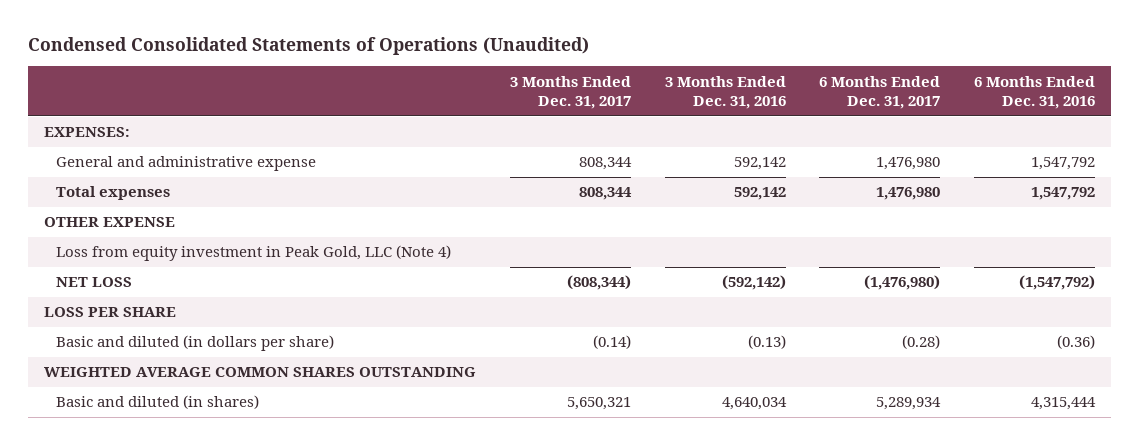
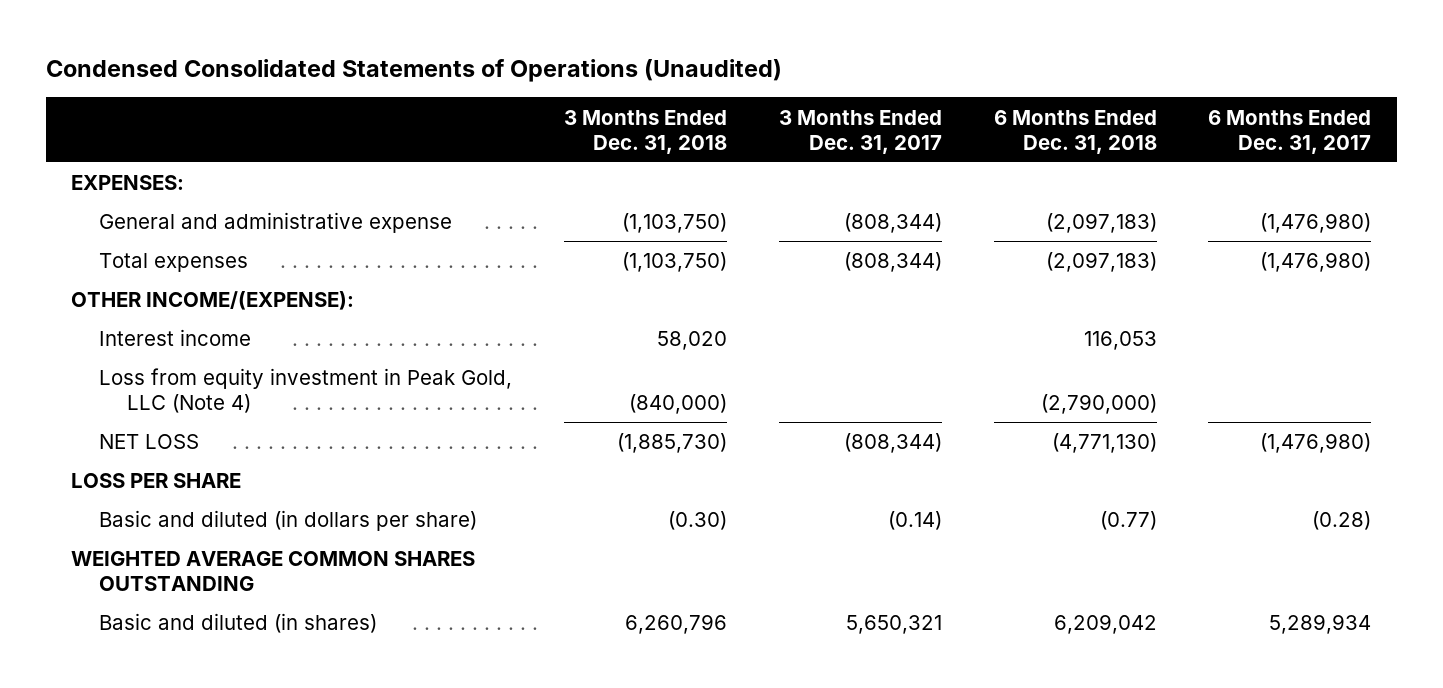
[664,75,786,110] 3 Months Ended Dec. 31, 2016 -> none
[973,75,1095,110] 6 Months Ended Dec. 31, 2016 -> none
none -> [564,109,728,154] 3 Months Ended Dec. 31, 2018
none -> [993,109,1157,154] 6 Months Ended Dec. 31, 2018
[578,157,632,171] 808,344 -> [843,213,942,234] (808,344)
[876,157,941,171] 1,476,980 -> [1260,213,1372,234] (1,476,980)
[578,187,632,201] 808,344 -> [843,252,942,273] (808,344)
[876,187,941,201] 1,476,980 -> [1260,252,1372,273] (1,476,980)
[44,217,176,228] OTHER EXPENSE -> [71,291,355,311] OTHER INCOME/(EXPENSE):
none -> [99,329,252,347] Interest income

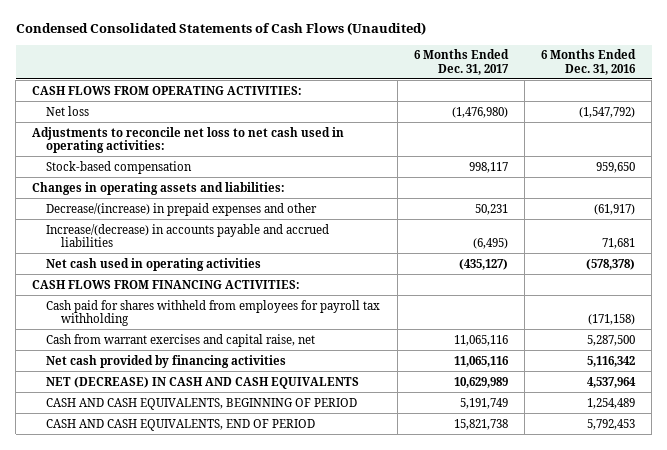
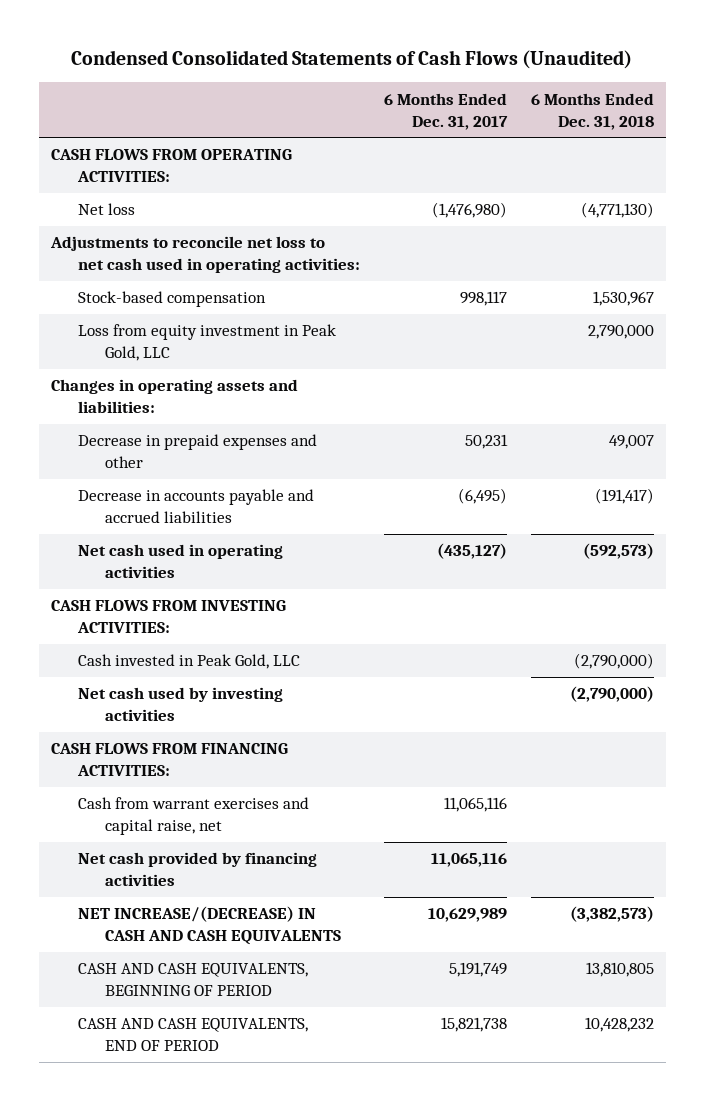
[540,49,636,75] 6 Months Ended Dec. 31, 2016 -> none
none -> [531,92,655,130] 6 Months Ended Dec. 31, 2018
none -> [78,324,337,362] Loss from equity investment in Peak Gold, LLC
[46,202,318,216] Decrease/(increase) in prepaid expenses and other -> [78,434,318,469] Decrease in prepaid expenses and other
[46,223,330,247] Increase/(decrease) in accounts payable and accrued liabilities -> [78,489,315,524] Decrease in accounts payable and accrued liabilities
none -> [50,600,286,634] CASH FLOWS FROM INVESTING ACTIVITIES:
none -> [78,654,301,670] Cash invested in Peak Gold, LLC
none -> [78,687,284,722] Net cash used by investing activities
[46,299,381,326] Cash paid for shares withheld from employees for payroll tax withholding -> none
[46,376,360,389] NET (DECREASE) IN CASH AND CASH EQUIVALENTS -> [78,906,342,946] NET INCREASE/(DECREASE) IN CASH AND CASH EQUIVALENTS

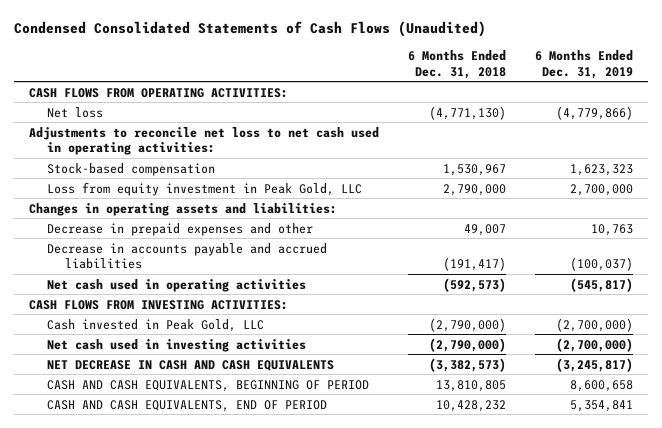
[384,92,509,130] 6 Months Ended Dec. 31, 2017 -> none
none -> [535,50,634,79] 6 Months Ended Dec. 31, 2019
[50,743,288,777] CASH FLOWS FROM FINANCING ACTIVITIES: -> none
[78,797,310,836] Cash from warrant exercises and capital raise, net -> none
[78,852,318,887] Net cash provided by financing activities -> none
[78,687,284,722] Net cash used by investing activities -> [46,338,306,352] Net cash used in investing activities
[78,906,342,946] NET INCREASE/(DECREASE) IN CASH AND CASH EQUIVALENTS -> [46,359,334,371] NET DECREASE IN CASH AND CASH EQUIVALENTS

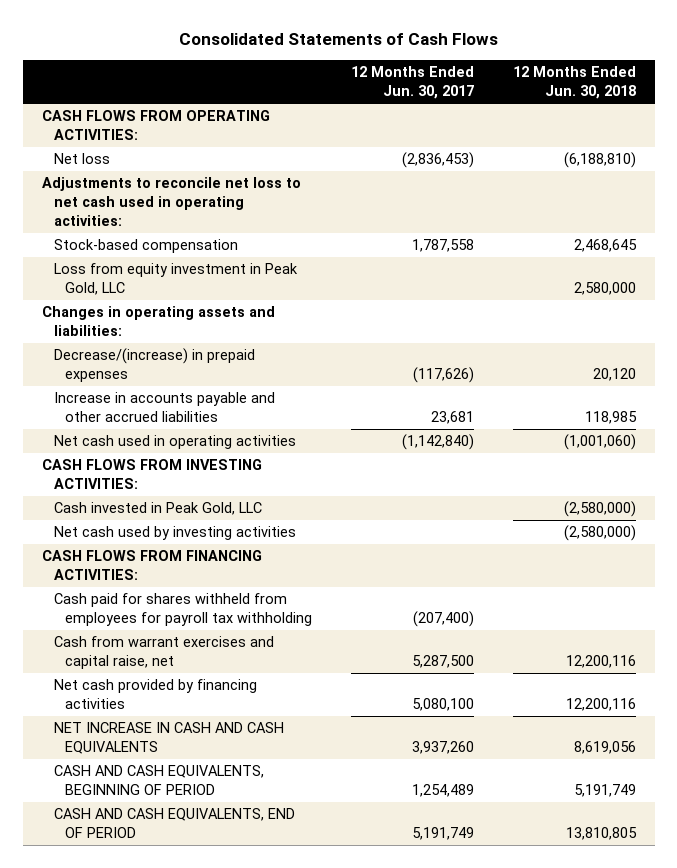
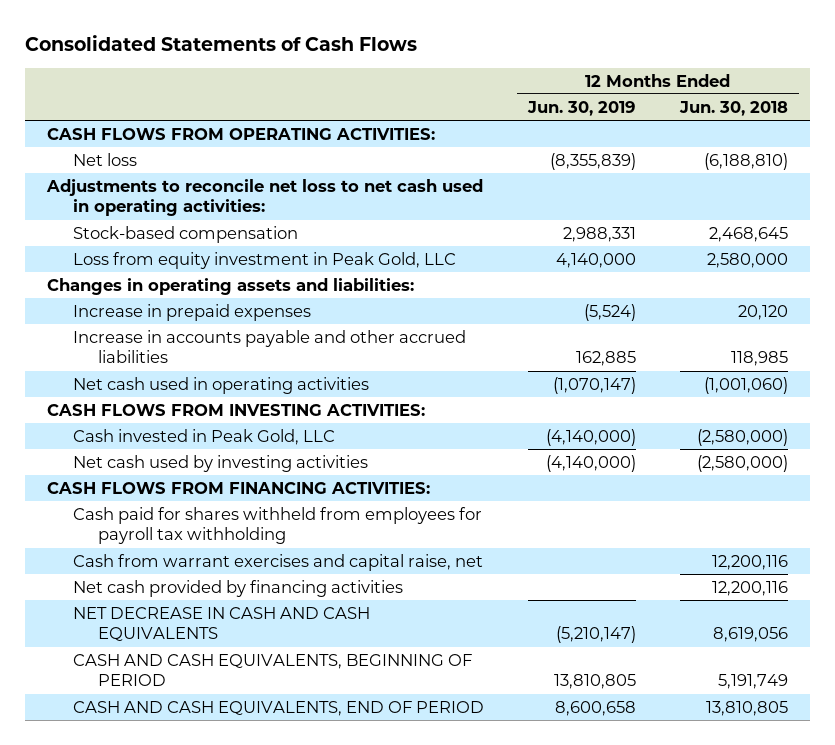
[350,66,474,100] 12 Months Ended Jun. 30, 2017 -> none
none -> [526,101,636,117] Jun. 30, 2019
[53,348,255,383] Decrease/(increase) in prepaid expenses -> [72,304,311,322] Increase in prepaid expenses
[53,722,284,755] NET INCREASE IN CASH AND CASH EQUIVALENTS -> [72,607,370,642] NET DECREASE IN CASH AND CASH EQUIVALENTS

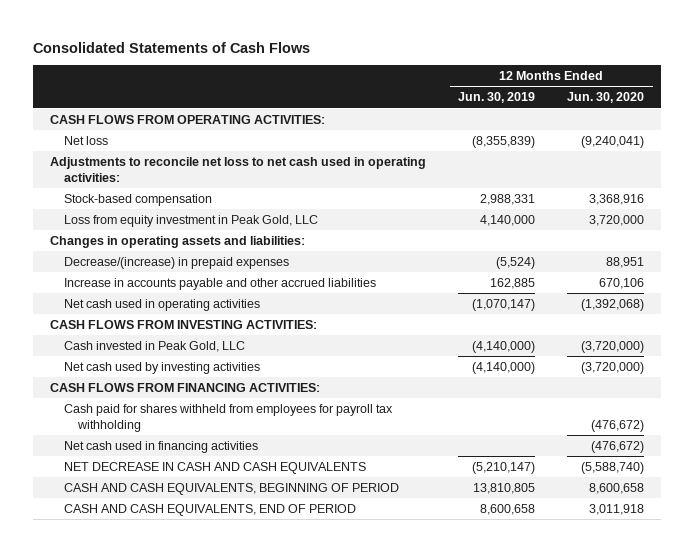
[678,101,788,117] Jun. 30, 2018 -> none
none -> [567,92,645,104] Jun. 30, 2020
[72,304,311,322] Increase in prepaid expenses -> [63,256,289,269] Decrease/(increase) in prepaid expenses
[72,554,483,572] Cash from warrant exercises and capital raise, net -> none
[72,580,403,598] Net cash provided by financing activities -> [63,440,258,453] Net cash used in financing activities

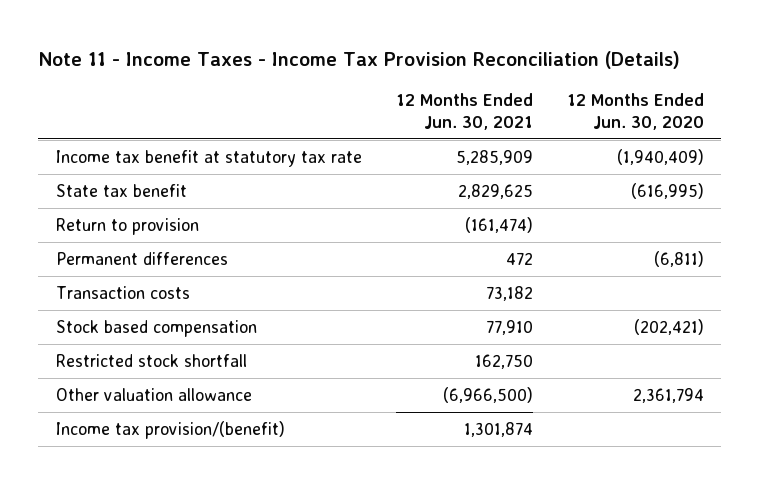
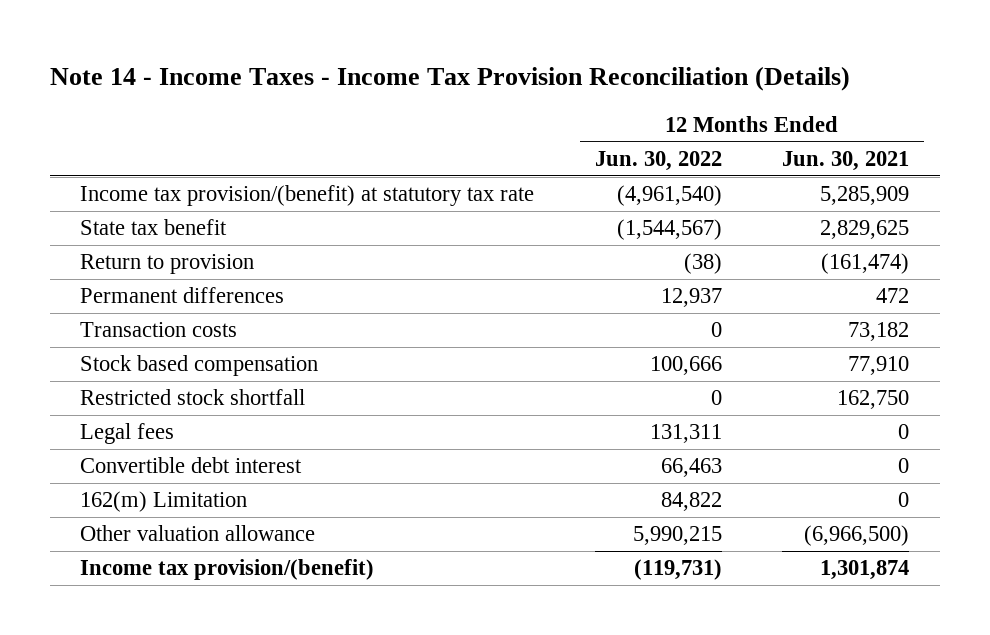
[38,50,681,69] Note 11 - Income Taxes - Income Tax Provision Reconciliation (Details) -> [49,65,850,91] Note 14 - Income Taxes - Income Tax Provision Reconciliation (Details)
[566,92,704,130] 12 Months Ended Jun. 30, 2020 -> none
none -> [594,150,722,171] Jun. 30, 2022
[55,149,362,167] Income tax benefit at statutory tax rate -> [80,185,535,207] Income tax provision/(benefit) at statutory tax rate
none -> [80,423,175,445] Legal fees
none -> [80,457,303,474] Convertible debt interest
none -> [80,491,248,513] 162(m) Limitation

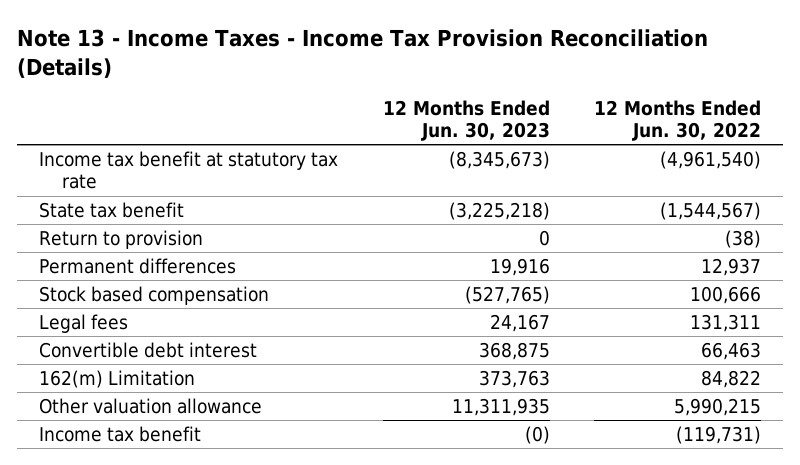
[49,65,850,91] Note 14 - Income Taxes - Income Tax Provision Reconciliation (Details) -> [16,28,708,79] Note 13 - Income Taxes - Income Tax Provision Reconciliation (Details)
[782,150,910,171] Jun. 30, 2021 -> none
none -> [382,99,550,142] 12 Months Ended Jun. 30, 2023
[80,185,535,207] Income tax provision/(benefit) at statutory tax rate -> [39,151,339,190] Income tax benefit at statutory tax rate
[80,322,238,338] Transaction costs -> none
[80,389,306,406] Restricted stock shortfall -> none
[80,559,375,581] Income tax provision/(benefit) -> [39,426,202,443] Income tax benefit

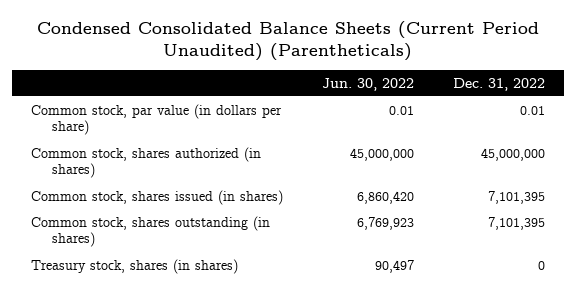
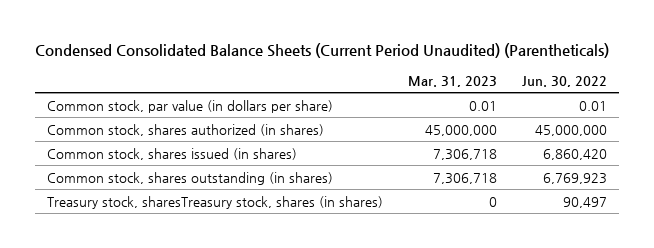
[453,77,546,91] Dec. 31, 2022 -> none
none -> [408,75,498,87] Mar. 31, 2023
[31,258,239,274] Treasury stock, shares (in shares) -> [47,195,384,209] Treasury stock, sharesTreasury stock, shares (in shares)

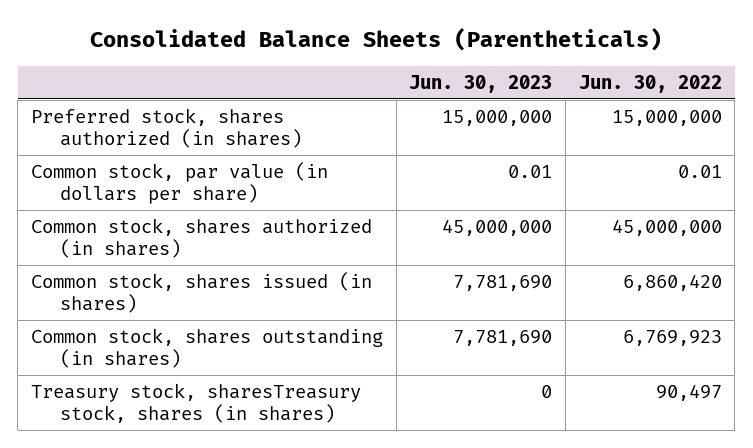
[35,43,610,59] Condensed Consolidated Balance Sheets (Current Period Unaudited) (Parentheticals) -> [90,27,663,51] Consolidated Balance Sheets (Parentheticals)
[408,75,498,87] Mar. 31, 2023 -> none
none -> [409,74,553,93] Jun. 30, 2023
none -> [31,108,303,148] Preferred stock, shares authorized (in shares)

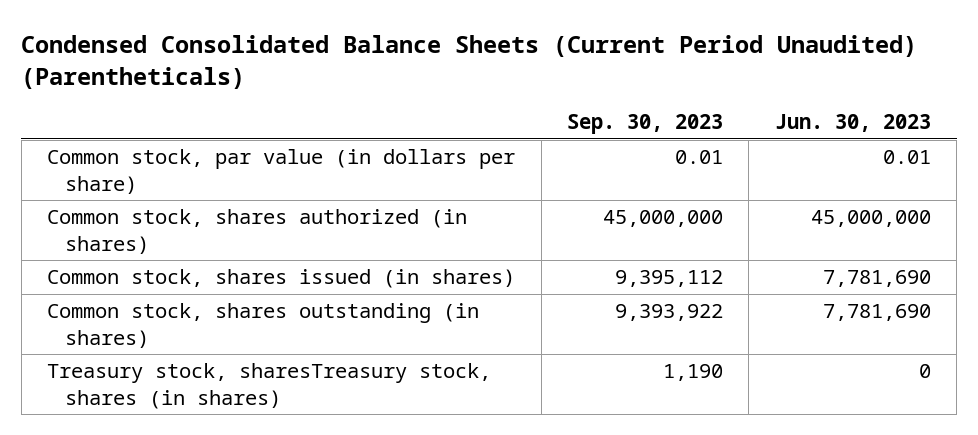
[90,27,663,51] Consolidated Balance Sheets (Parentheticals) -> [21,34,918,89] Condensed Consolidated Balance Sheets (Current Period Unaudited) (Parentheticals)
[578,74,722,93] Jun. 30, 2022 -> none
none -> [566,114,723,135] Sep. 30, 2023
[31,108,303,148] Preferred stock, shares authorized (in shares) -> none

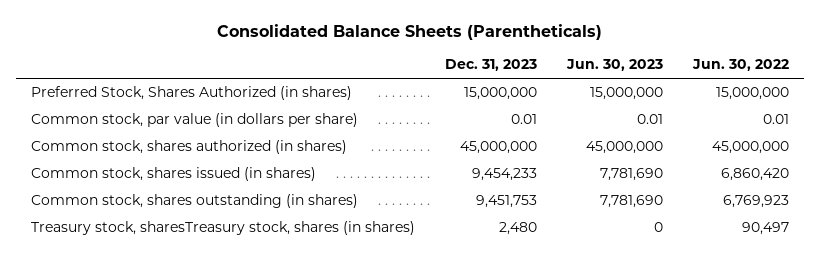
[21,34,918,89] Condensed Consolidated Balance Sheets (Current Period Unaudited) (Parentheticals) -> [216,24,602,41] Consolidated Balance Sheets (Parentheticals)
[566,114,723,135] Sep. 30, 2023 -> none
none -> [444,59,537,72] Dec. 31, 2023
none -> [692,59,790,72] Jun. 30, 2022
none -> [30,86,352,101] Preferred Stock, Shares Authorized (in shares)

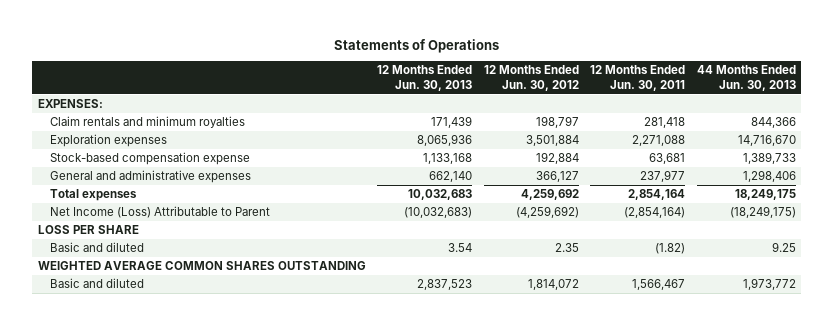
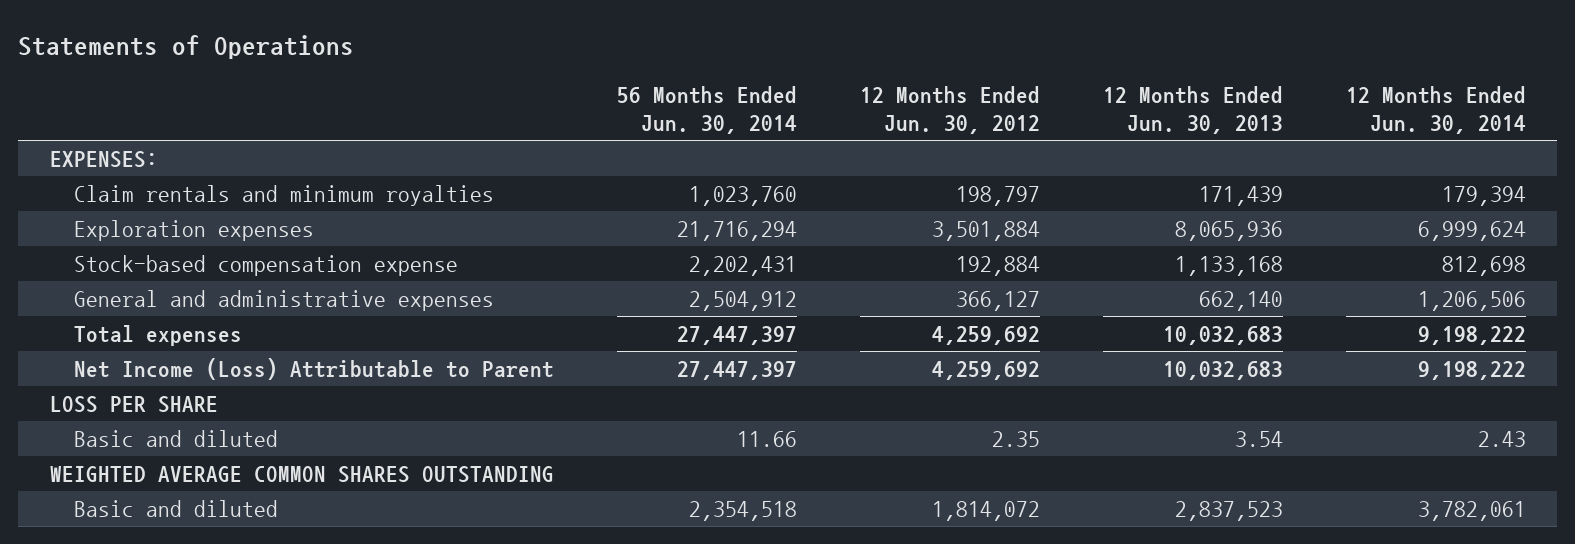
[590,65,686,91] 12 Months Ended Jun. 30, 2011 -> none
[696,65,796,91] 44 Months Ended Jun. 30, 2013 -> none
none -> [617,85,798,135] 56 Months Ended Jun. 30, 2014
none -> [1345,85,1526,135] 12 Months Ended Jun. 30, 2014
[404,207,473,219] (10,032,683) -> [1162,360,1283,380] 10,032,683
[515,206,579,219] (4,259,692) -> [931,360,1040,380] 4,259,692

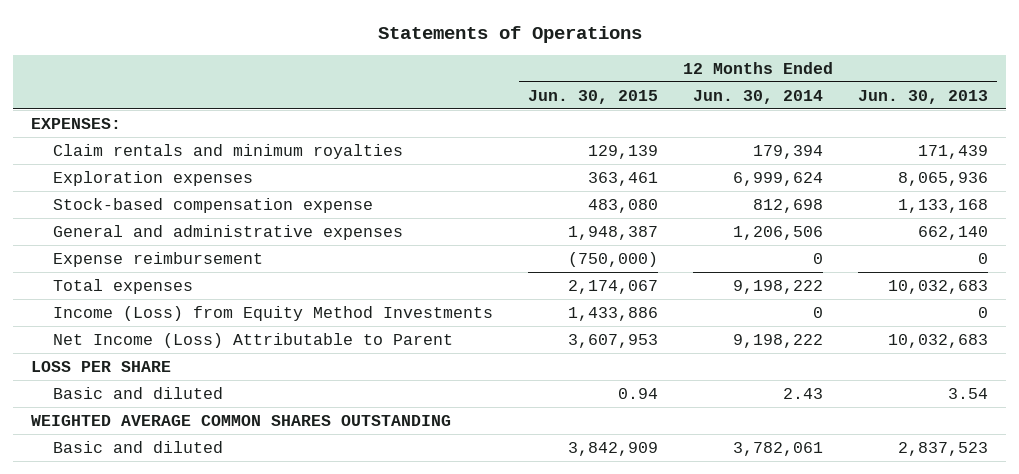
[617,85,798,135] 56 Months Ended Jun. 30, 2014 -> none
[859,85,1040,135] 12 Months Ended Jun. 30, 2012 -> none
none -> [528,89,659,104] Jun. 30, 2015
none -> [52,251,263,267] Expense reimbursement
none -> [52,305,493,321] Income (Loss) from Equity Method Investments

